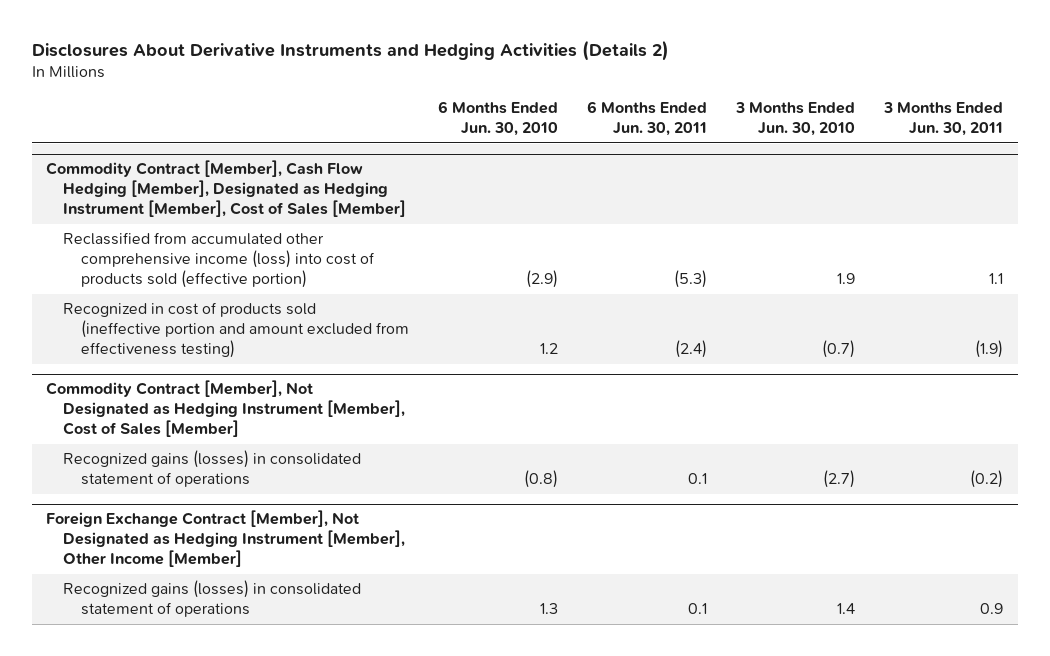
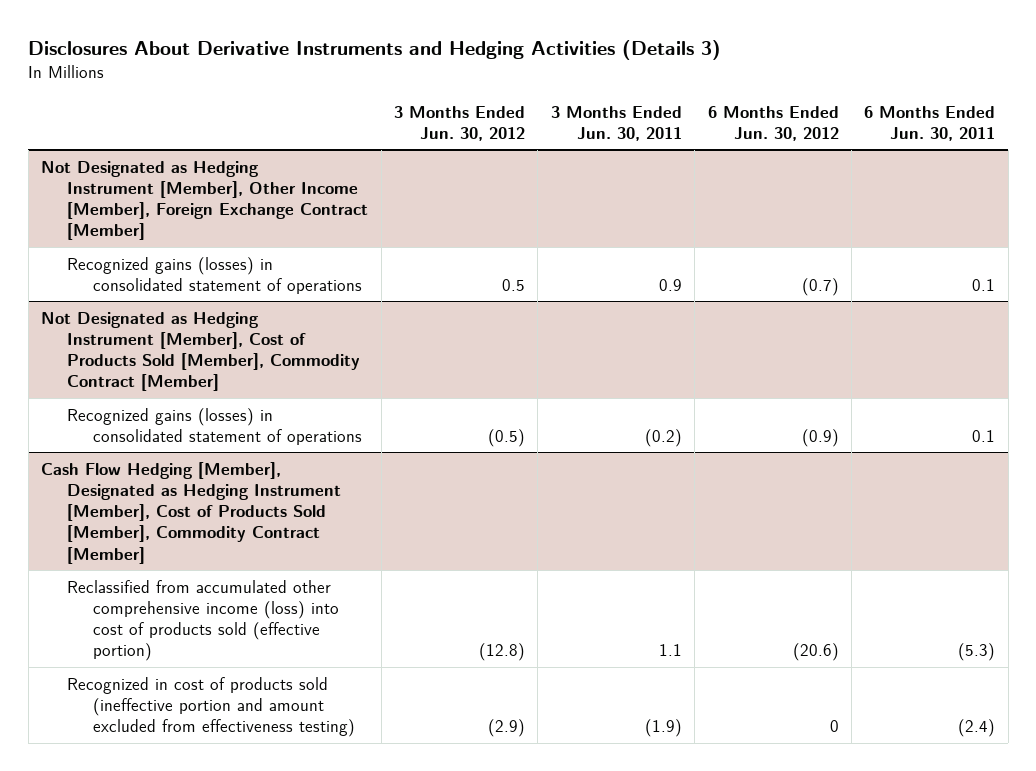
[31,40,669,62] Disclosures About Derivative Instruments and Hedging Activities (Details 2) -> [28,39,722,60] Disclosures About Derivative Instruments and Hedging Activities (Details 3)
[437,101,558,137] 6 Months Ended Jun. 30, 2010 -> none
[735,102,856,137] 3 Months Ended Jun. 30, 2010 -> none
none -> [393,105,525,141] 3 Months Ended Jun. 30, 2012
none -> [707,105,839,141] 6 Months Ended Jun. 30, 2012
none -> [41,160,369,241] Not Designated as Hedging Instrument [Member], Other Income [Member], Foreign Exchange Contract [Member]
none -> [67,256,363,294] Recognized gains (losses) in consolidated statement of operations
none -> [41,311,361,392] Not Designated as Hedging Instrument [Member], Cost of Products Sold [Member], Commodity Contract [Member]
none -> [67,407,363,445] Recognized gains (losses) in consolidated statement of operations
[46,160,407,218] Commodity Contract [Member], Cash Flow Hedging [Member], Designated as Hedging Instrument [Member], Cost of Sales [Member] -> [41,461,342,564] Cash Flow Hedging [Member], Designated as Hedging Instrument [Member], Cost of Products Sold [Member], Commodity Contract [Member]
[46,380,406,438] Commodity Contract [Member], Not Designated as Hedging Instrument [Member], Cost of Sales [Member] -> none
[63,450,362,488] Recognized gains (losses) in consolidated statement of operations -> none
[46,510,406,568] Foreign Exchange Contract [Member], Not Designated as Hedging Instrument [Member], Other Income [Member] -> none
[63,580,362,618] Recognized gains (losses) in consolidated statement of operations -> none

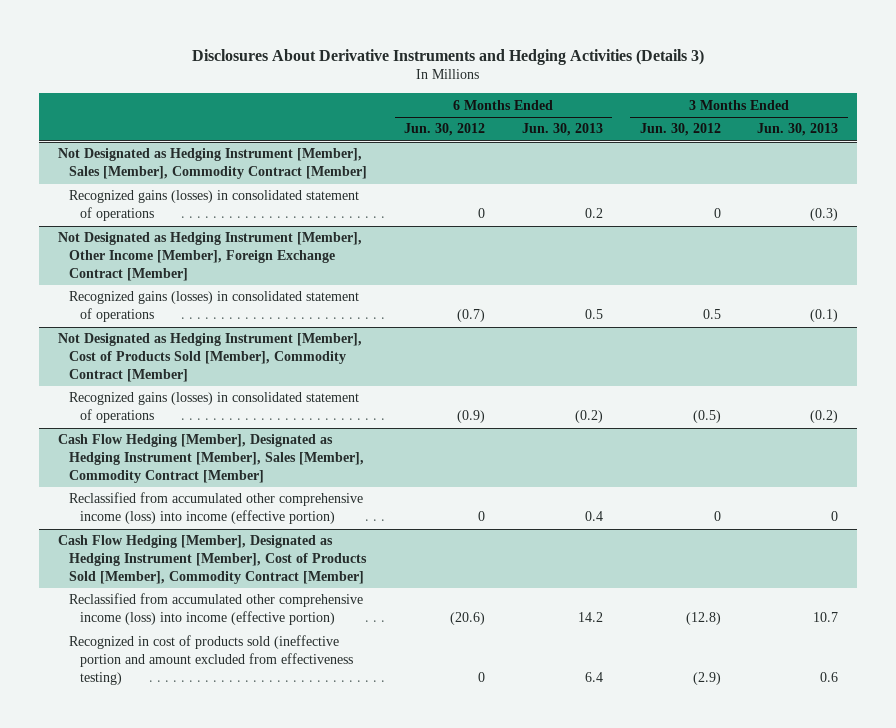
[550,105,682,141] 3 Months Ended Jun. 30, 2011 -> none
[864,105,996,141] 6 Months Ended Jun. 30, 2011 -> none
none -> [521,123,603,137] Jun. 30, 2013
none -> [757,123,839,137] Jun. 30, 2013
none -> [57,148,367,180] Not Designated as Hedging Instrument [Member], Sales [Member], Commodity Contract [Member]
none -> [68,190,359,222] Recognized gains (losses) in consolidated statement of operations
none -> [57,434,364,483] Cash Flow Hedging [Member], Designated as Hedging Instrument [Member], Sales [Member], Commodity Contract [Member]
none -> [68,492,363,525] Reclassified from accumulated other comprehensive income (loss) into income (effective portion)
[67,579,340,662] Reclassified from accumulated other comprehensive income (loss) into cost of products sold (effective portion) -> [68,593,363,626] Reclassified from accumulated other comprehensive income (loss) into income (effective portion)

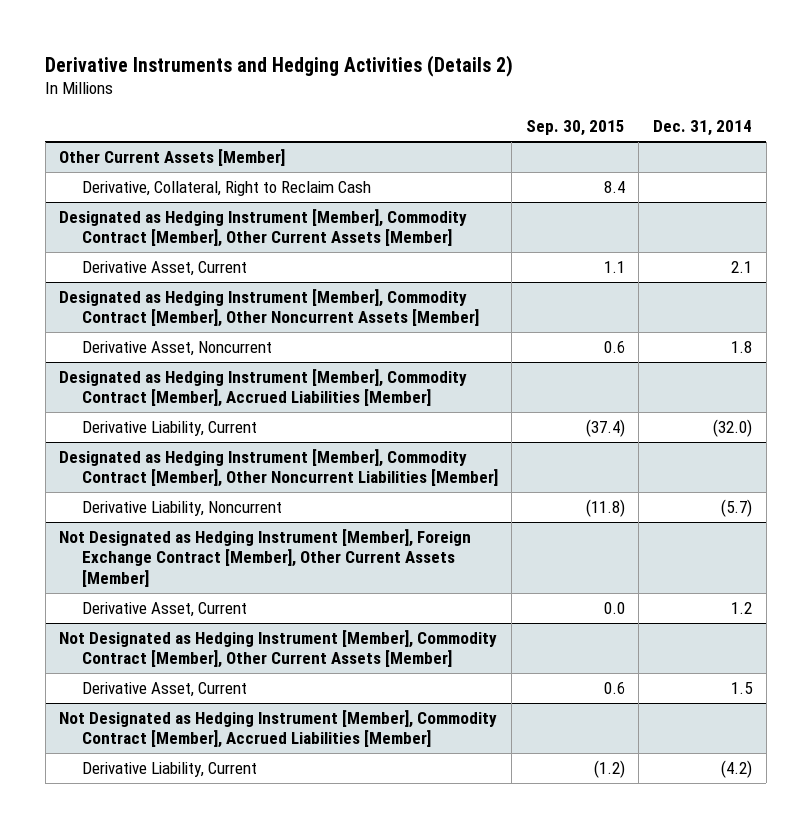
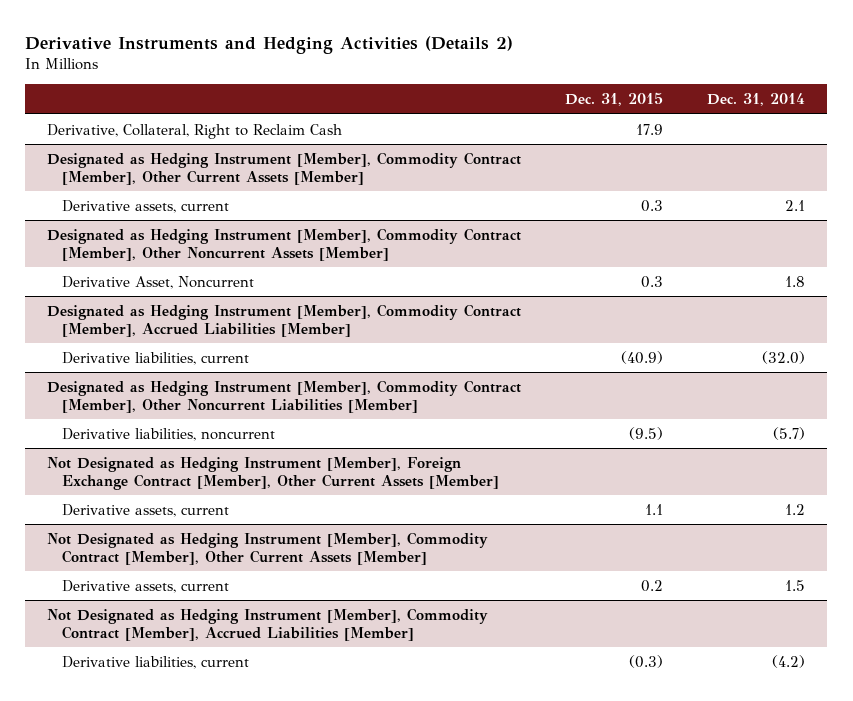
[525,120,625,137] Sep. 30, 2015 -> none
none -> [565,92,664,107] Dec. 31, 2015
[59,148,286,166] Other Current Assets [Member] -> none
[81,260,247,276] Derivative Asset, Current -> [61,199,229,213] Derivative assets, current
[81,420,257,436] Derivative Liability, Current -> [61,351,249,365] Derivative liabilities, current
[81,500,282,516] Derivative Liability, Noncurrent -> [61,427,275,441] Derivative liabilities, noncurrent
[81,601,247,617] Derivative Asset, Current -> [61,503,229,517] Derivative assets, current
[81,681,247,697] Derivative Asset, Current -> [61,579,229,593] Derivative assets, current
[81,761,257,777] Derivative Liability, Current -> [61,655,249,669] Derivative liabilities, current

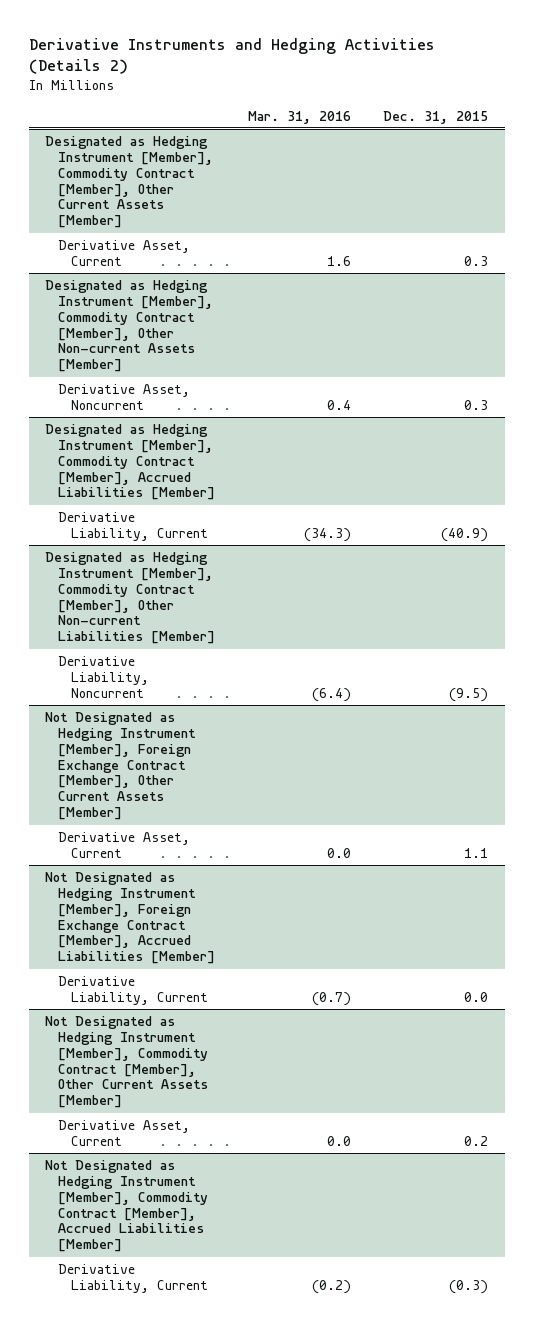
[707,93,806,107] Dec. 31, 2014 -> none
none -> [247,110,351,124] Mar. 31, 2016
[47,123,343,139] Derivative, Collateral, Right to Reclaim Cash -> none
[61,199,229,213] Derivative assets, current -> [57,239,190,266] Derivative Asset, Current
[47,227,522,261] Designated as Hedging Instrument [Member], Commodity Contract [Member], Other Noncurrent Assets [Member] -> [44,279,213,373] Designated as Hedging Instrument [Member], Commodity Contract [Member], Other Non-current Assets [Member]
[61,351,249,365] Derivative liabilities, current -> [57,511,208,541] Derivative Liability, Current
[47,379,522,413] Designated as Hedging Instrument [Member], Commodity Contract [Member], Other Noncurrent Liabilities [Member] -> [44,551,215,645] Designated as Hedging Instrument [Member], Commodity Contract [Member], Other Non-current Liabilities [Member]
[61,427,275,441] Derivative liabilities, noncurrent -> [57,655,149,698] Derivative Liability, Noncurrent
[61,503,229,517] Derivative assets, current -> [57,831,190,858] Derivative Asset, Current
none -> [44,871,215,965] Not Designated as Hedging Instrument [Member], Foreign Exchange Contract [Member], Accrued Liabilities [Member]
none -> [57,975,208,1005] Derivative Liability, Current
[61,579,229,593] Derivative assets, current -> [57,1119,190,1146] Derivative Asset, Current
[61,655,249,669] Derivative liabilities, current -> [57,1263,208,1293] Derivative Liability, Current

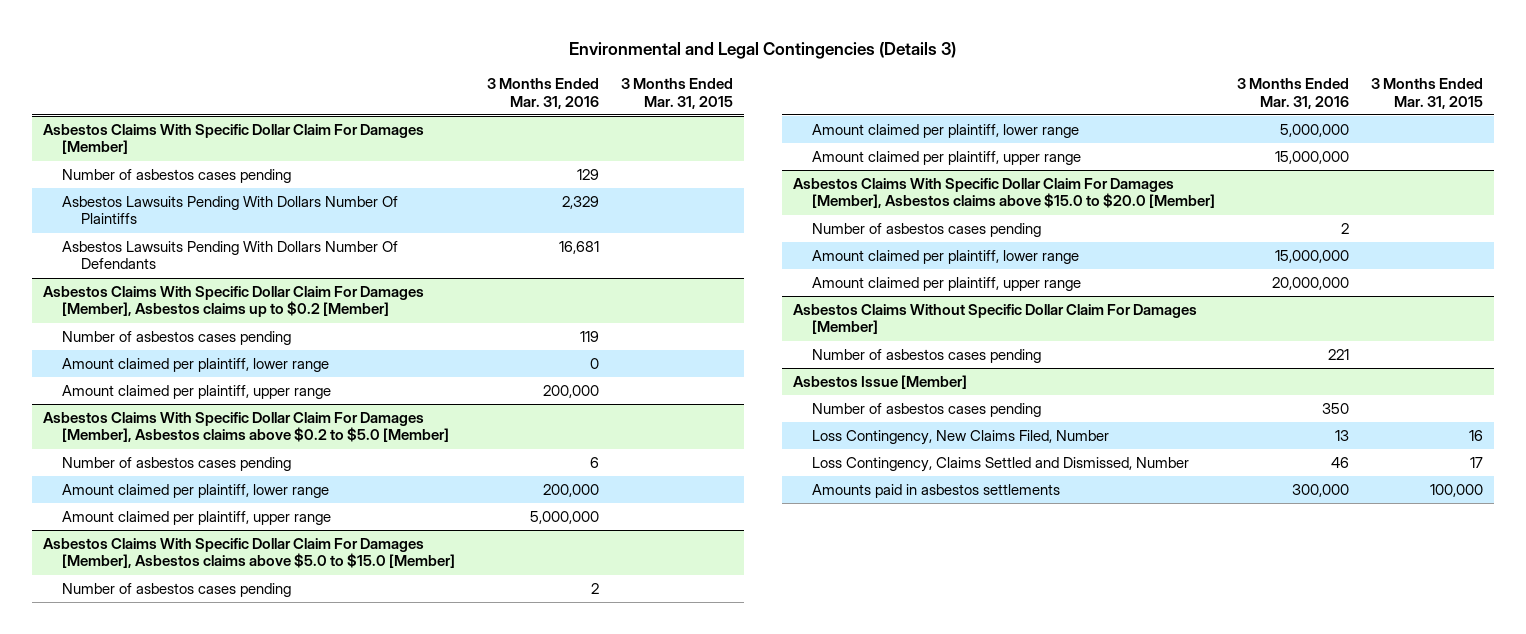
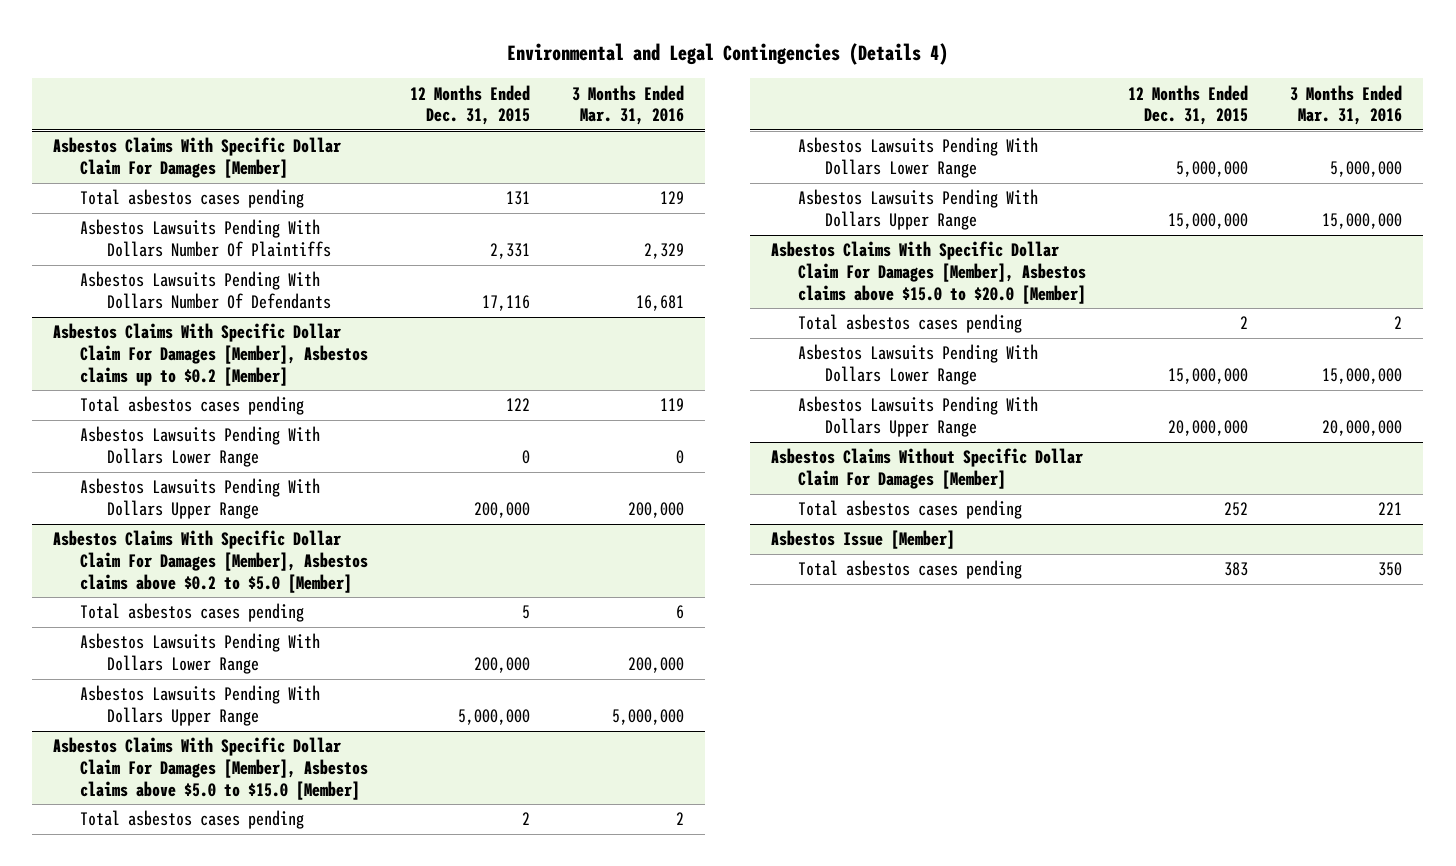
[569,42,957,60] Environmental and Legal Contingencies (Details 3) -> [506,43,948,66] Environmental and Legal Contingencies (Details 4)
[621,78,734,109] 3 Months Ended Mar. 31, 2015 -> none
none -> [410,84,531,126] 12 Months Ended Dec. 31, 2015
[62,169,292,184] Number of asbestos cases pending -> [80,189,305,209] Total asbestos cases pending
[62,331,292,346] Number of asbestos cases pending -> [80,396,305,416] Total asbestos cases pending
[62,358,330,373] Amount claimed per plaintiff, lower range -> [80,426,321,467] Asbestos Lawsuits Pending With Dollars Lower Range
[62,385,332,400] Amount claimed per plaintiff, upper range -> [80,478,321,519] Asbestos Lawsuits Pending With Dollars Upper Range
[62,457,292,472] Number of asbestos cases pending -> [80,603,305,623] Total asbestos cases pending
[62,484,330,499] Amount claimed per plaintiff, lower range -> [80,633,321,674] Asbestos Lawsuits Pending With Dollars Lower Range
[62,511,332,526] Amount claimed per plaintiff, upper range -> [80,685,321,726] Asbestos Lawsuits Pending With Dollars Upper Range
[62,583,292,598] Number of asbestos cases pending -> [80,810,305,830] Total asbestos cases pending
[812,124,1080,139] Amount claimed per plaintiff, lower range -> [798,137,1039,178] Asbestos Lawsuits Pending With Dollars Lower Range
[812,151,1082,166] Amount claimed per plaintiff, upper range -> [798,189,1039,230] Asbestos Lawsuits Pending With Dollars Upper Range
[812,223,1042,238] Number of asbestos cases pending -> [798,314,1023,334] Total asbestos cases pending
[812,250,1080,265] Amount claimed per plaintiff, lower range -> [798,344,1039,385] Asbestos Lawsuits Pending With Dollars Lower Range
[812,277,1082,292] Amount claimed per plaintiff, upper range -> [798,396,1039,437] Asbestos Lawsuits Pending With Dollars Upper Range
[812,349,1042,364] Number of asbestos cases pending -> [798,500,1023,520] Total asbestos cases pending
[812,430,1110,446] Loss Contingency, New Claims Filed, Number -> none
[812,457,1190,473] Loss Contingency, Claims Settled and Dismissed, Number -> none
[812,484,1061,499] Amounts paid in asbestos settlements -> none
[812,403,1042,418] Number of asbestos cases pending -> [798,560,1023,580] Total asbestos cases pending

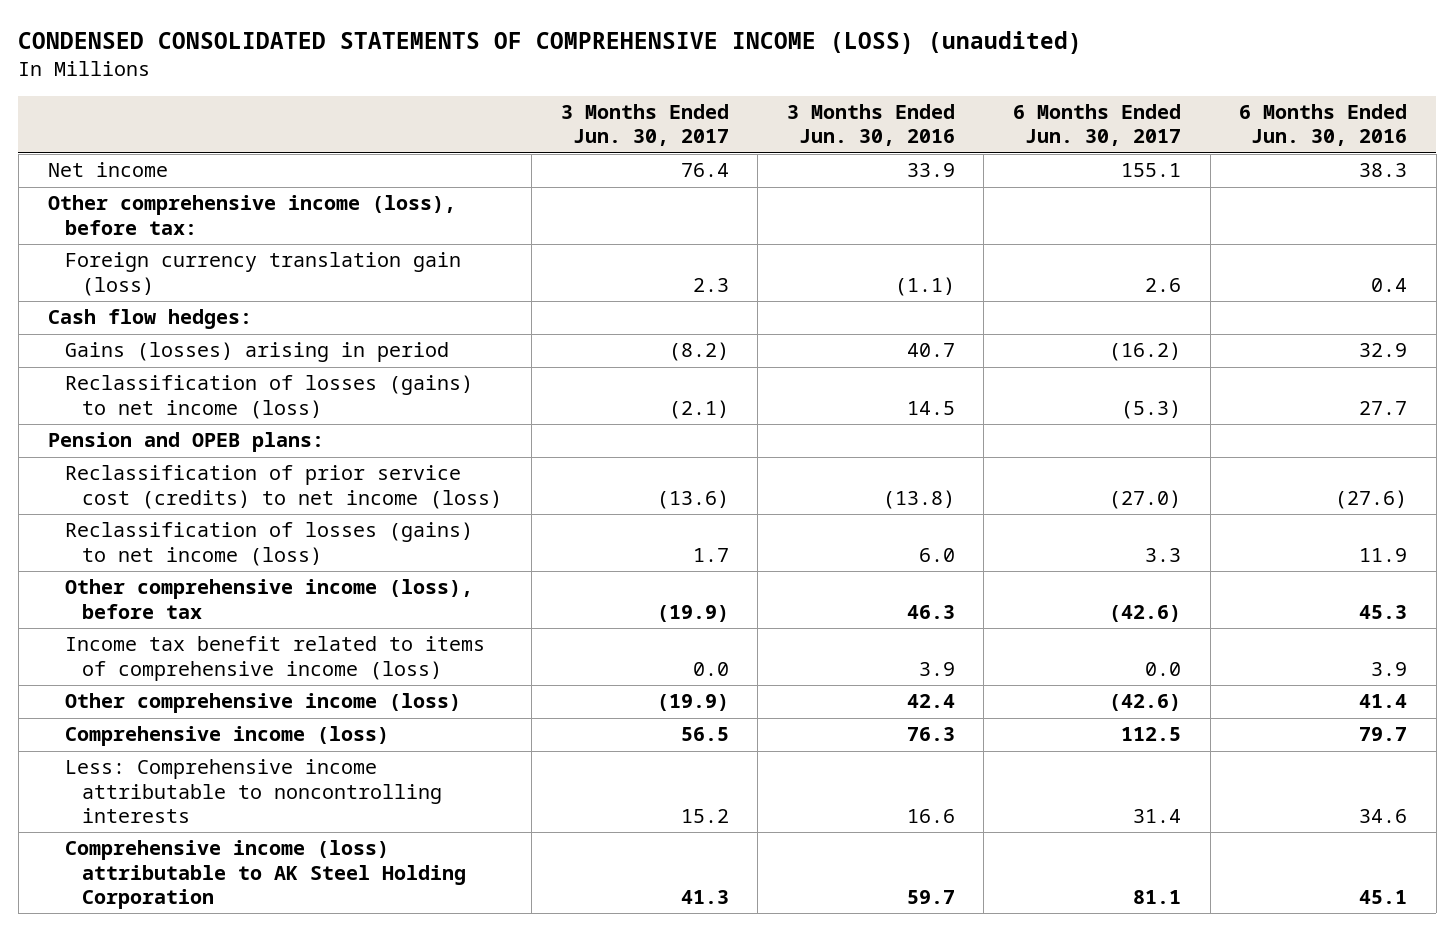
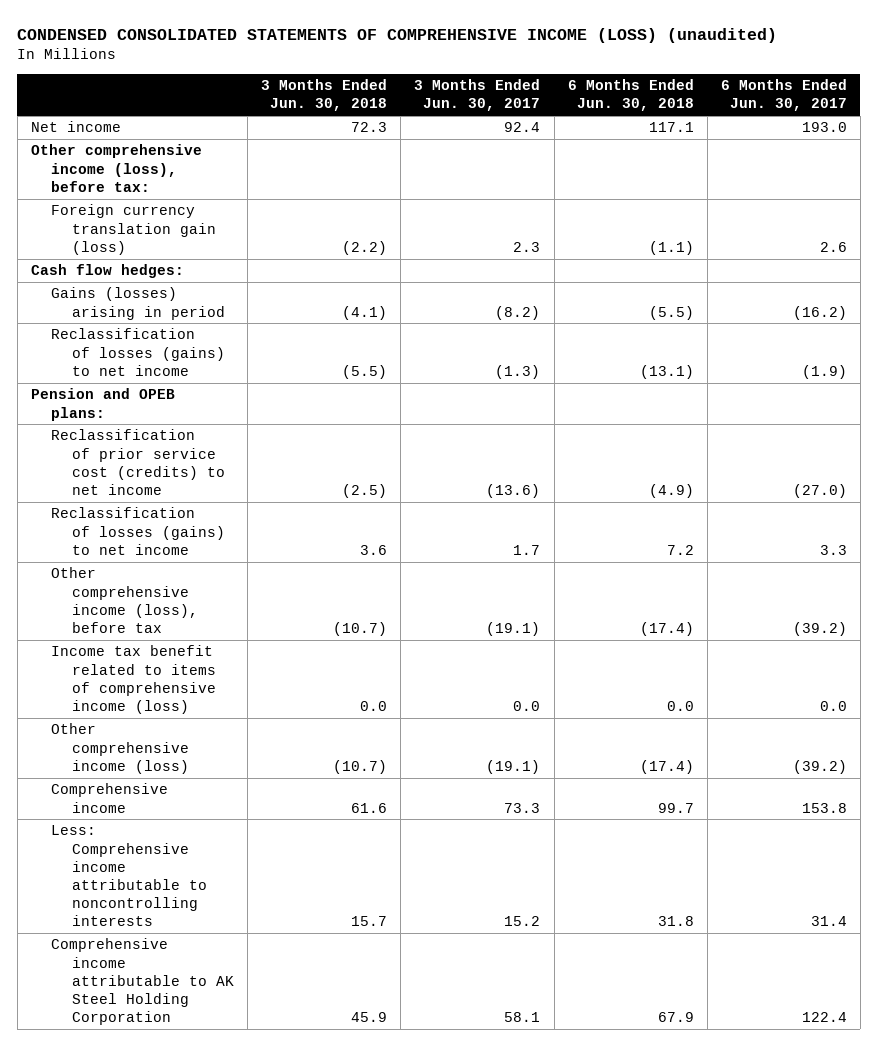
[786,103,955,147] 3 Months Ended Jun. 30, 2016 -> none
[1239,103,1408,147] 6 Months Ended Jun. 30, 2016 -> none
none -> [261,79,388,112] 3 Months Ended Jun. 30, 2018
none -> [567,79,694,112] 6 Months Ended Jun. 30, 2018
[680,163,729,178] 76.4 -> [504,122,541,133] 92.4
[1121,163,1182,178] 155.1 -> [801,122,847,133] 193.0
[64,375,473,419] Reclassification of losses (gains) to net income (loss) -> [51,328,226,376] Reclassification of losses (gains) to net income
[668,399,729,419] (2.1) -> [495,364,541,379] (1.3)
[1121,399,1182,419] (5.3) -> [801,364,847,379] (1.9)
[64,465,503,509] Reclassification of prior service cost (credits) to net income (loss) -> [51,429,226,495] Reclassification of prior service cost (credits) to net income
[64,522,473,566] Reclassification of losses (gains) to net income (loss) -> [51,507,226,555] Reclassification of losses (gains) to net income
[656,604,729,622] (19.9) -> [486,621,541,636] (19.1)
[1109,604,1182,622] (42.6) -> [792,621,847,636] (39.2)
[656,694,729,712] (19.9) -> [486,759,541,774] (19.1)
[1109,694,1182,712] (42.6) -> [792,759,847,774] (39.2)
[64,726,389,747] Comprehensive income (loss) -> [51,783,169,813] Comprehensive income
[680,727,729,742] 56.5 -> [504,802,541,813] 73.3
[1121,727,1182,742] 112.5 -> [801,802,847,813] 153.8
[64,840,467,910] Comprehensive income (loss) attributable to AK Steel Holding Corporation -> [51,938,235,1025] Comprehensive income attributable to AK Steel Holding Corporation
[680,890,729,905] 41.3 -> [504,1011,541,1022] 58.1
[1133,890,1182,905] 81.1 -> [801,1011,847,1022] 122.4

